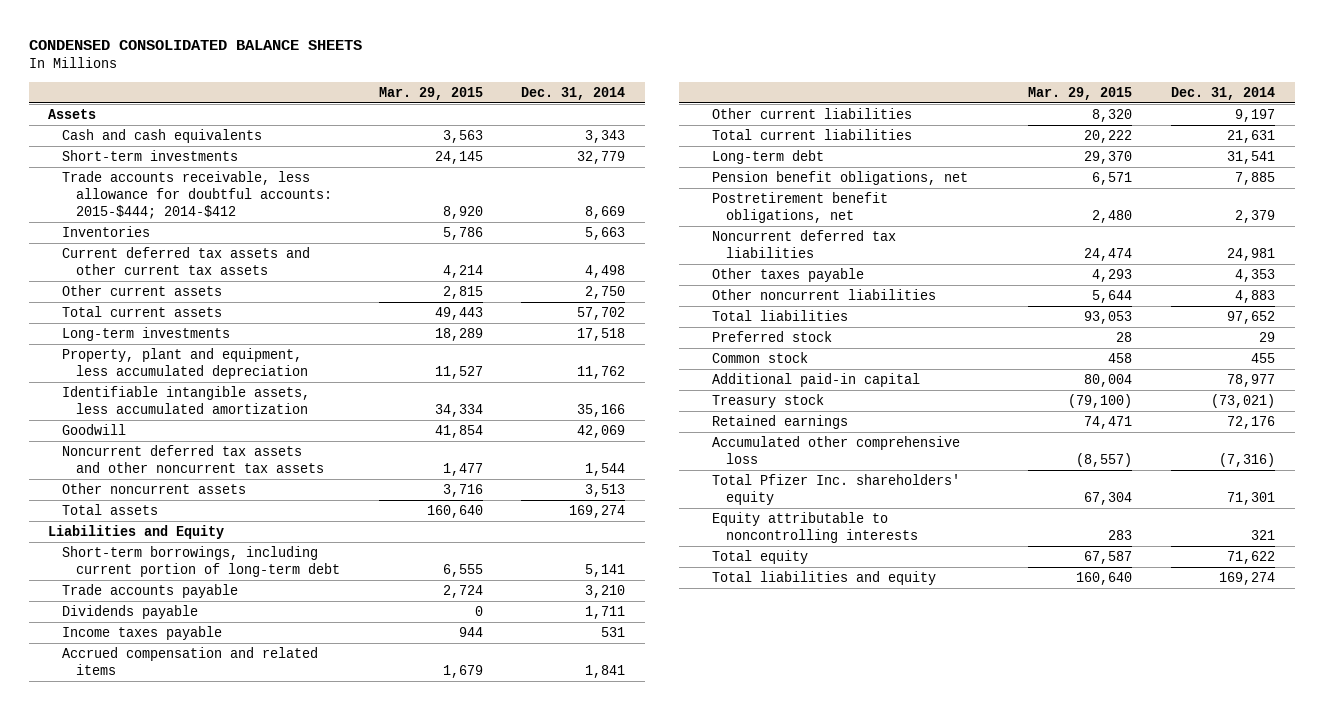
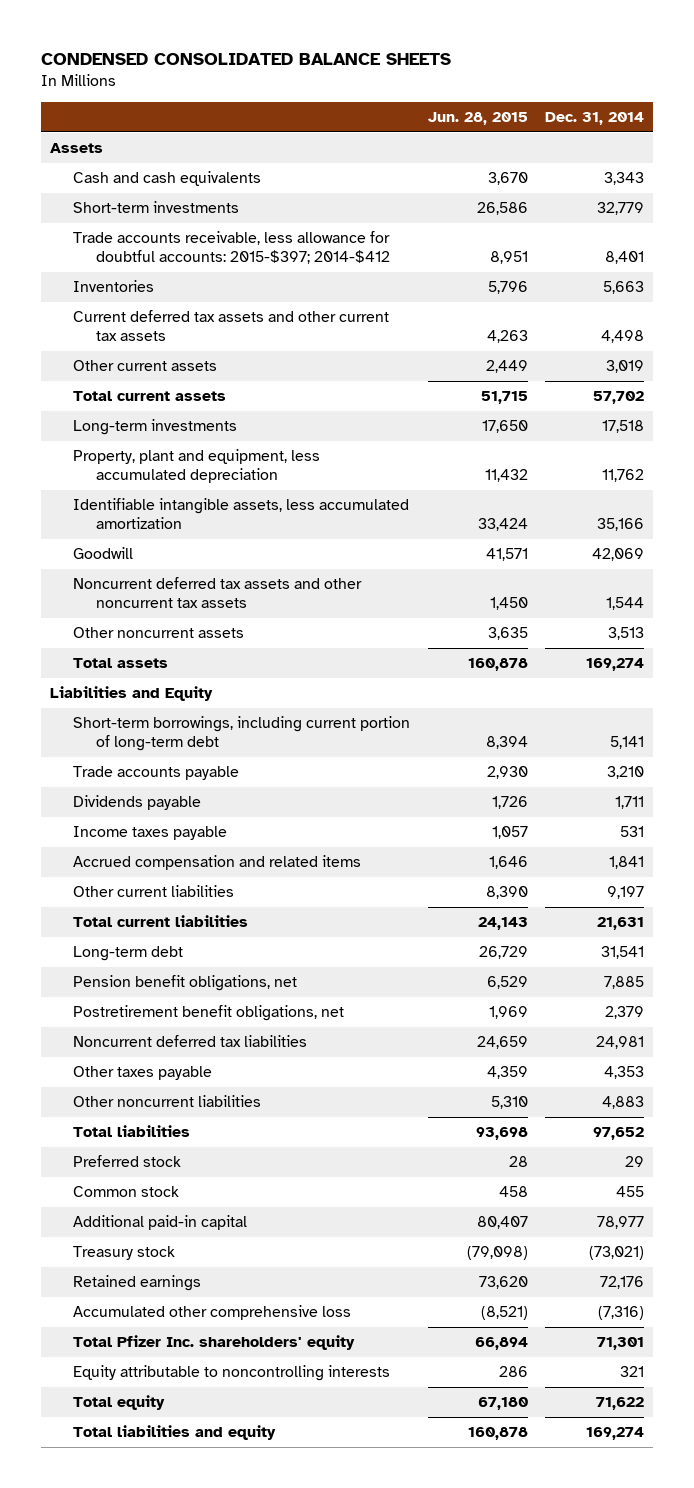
[378,86,483,100] Mar. 29, 2015 -> none
none -> [427,112,528,126] Jun. 28, 2015
[62,170,332,219] Trade accounts receivable, less allowance for doubtful accounts: 2015-$444; 2014-$412 -> [73,231,391,264] Trade accounts receivable, less allowance for doubtful accounts: 2015-$397; 2014-$412
[585,205,626,219] 8,669 -> [605,250,645,264] 8,401
[585,285,626,299] 2,750 -> [606,360,645,374] 3,019

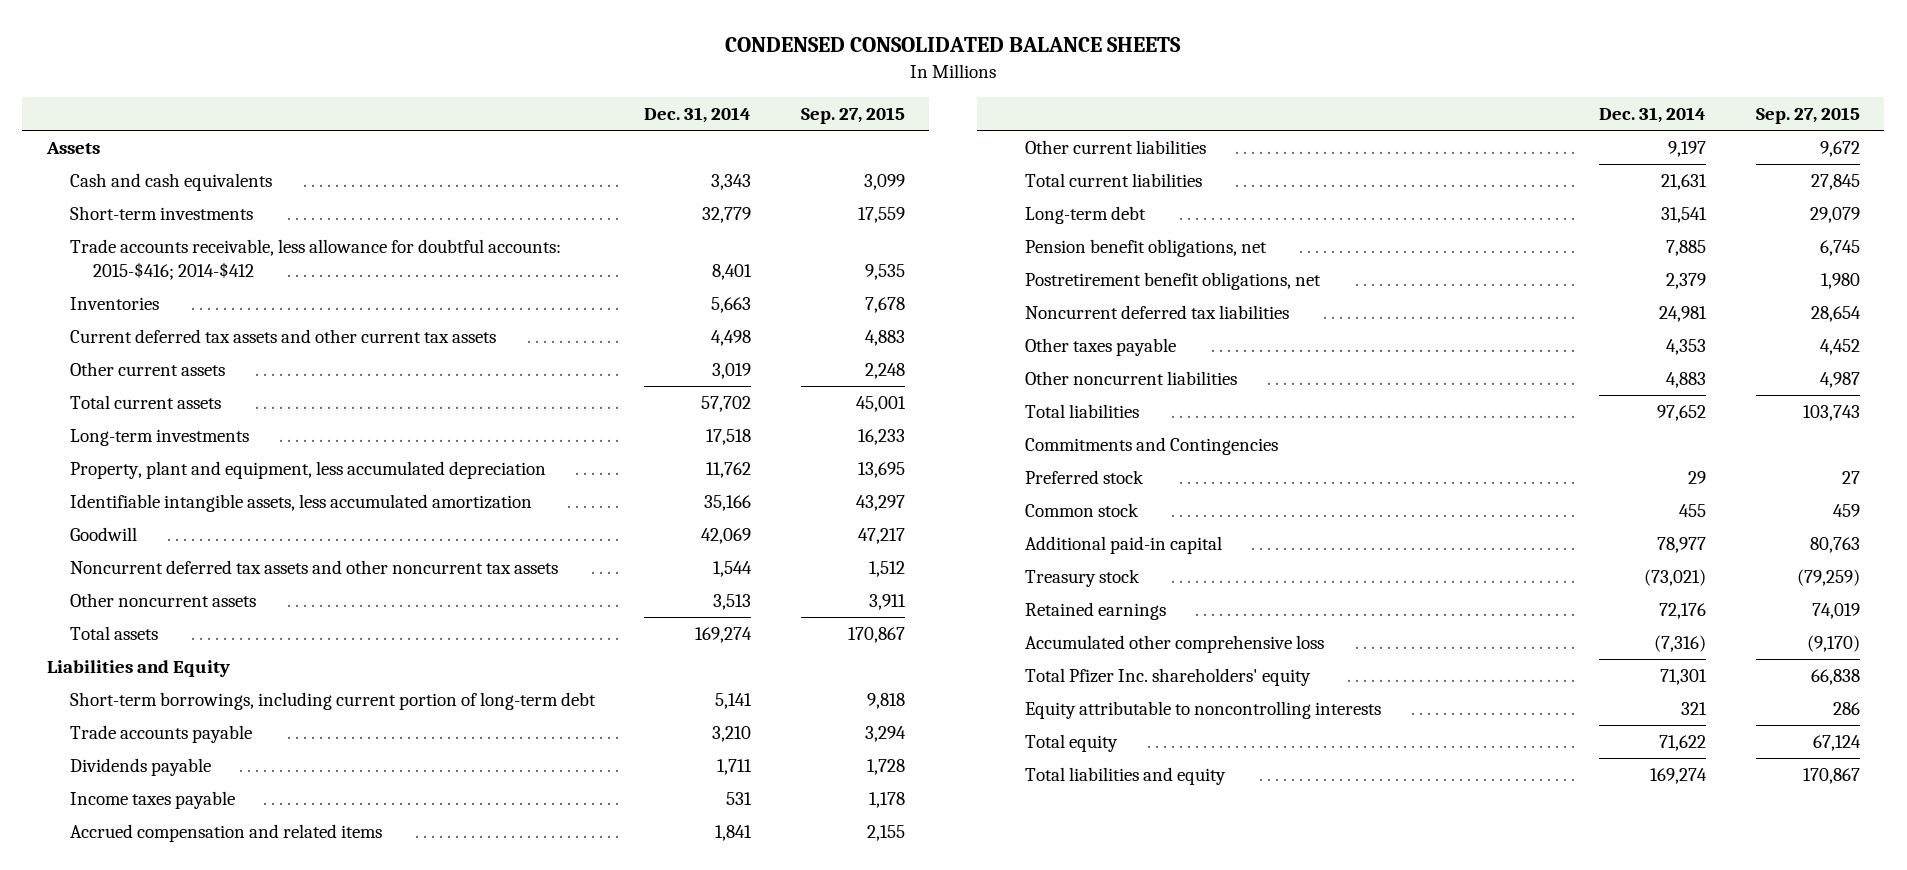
[427,112,528,126] Jun. 28, 2015 -> none
none -> [800,107,905,125] Sep. 27, 2015
[73,231,391,264] Trade accounts receivable, less allowance for doubtful accounts: 2015-$397; 2014-$412 -> [69,239,561,280] Trade accounts receivable, less allowance for doubtful accounts: 2015-$416; 2014-$412
none -> [1024,437,1278,456] Commitments and Contingencies

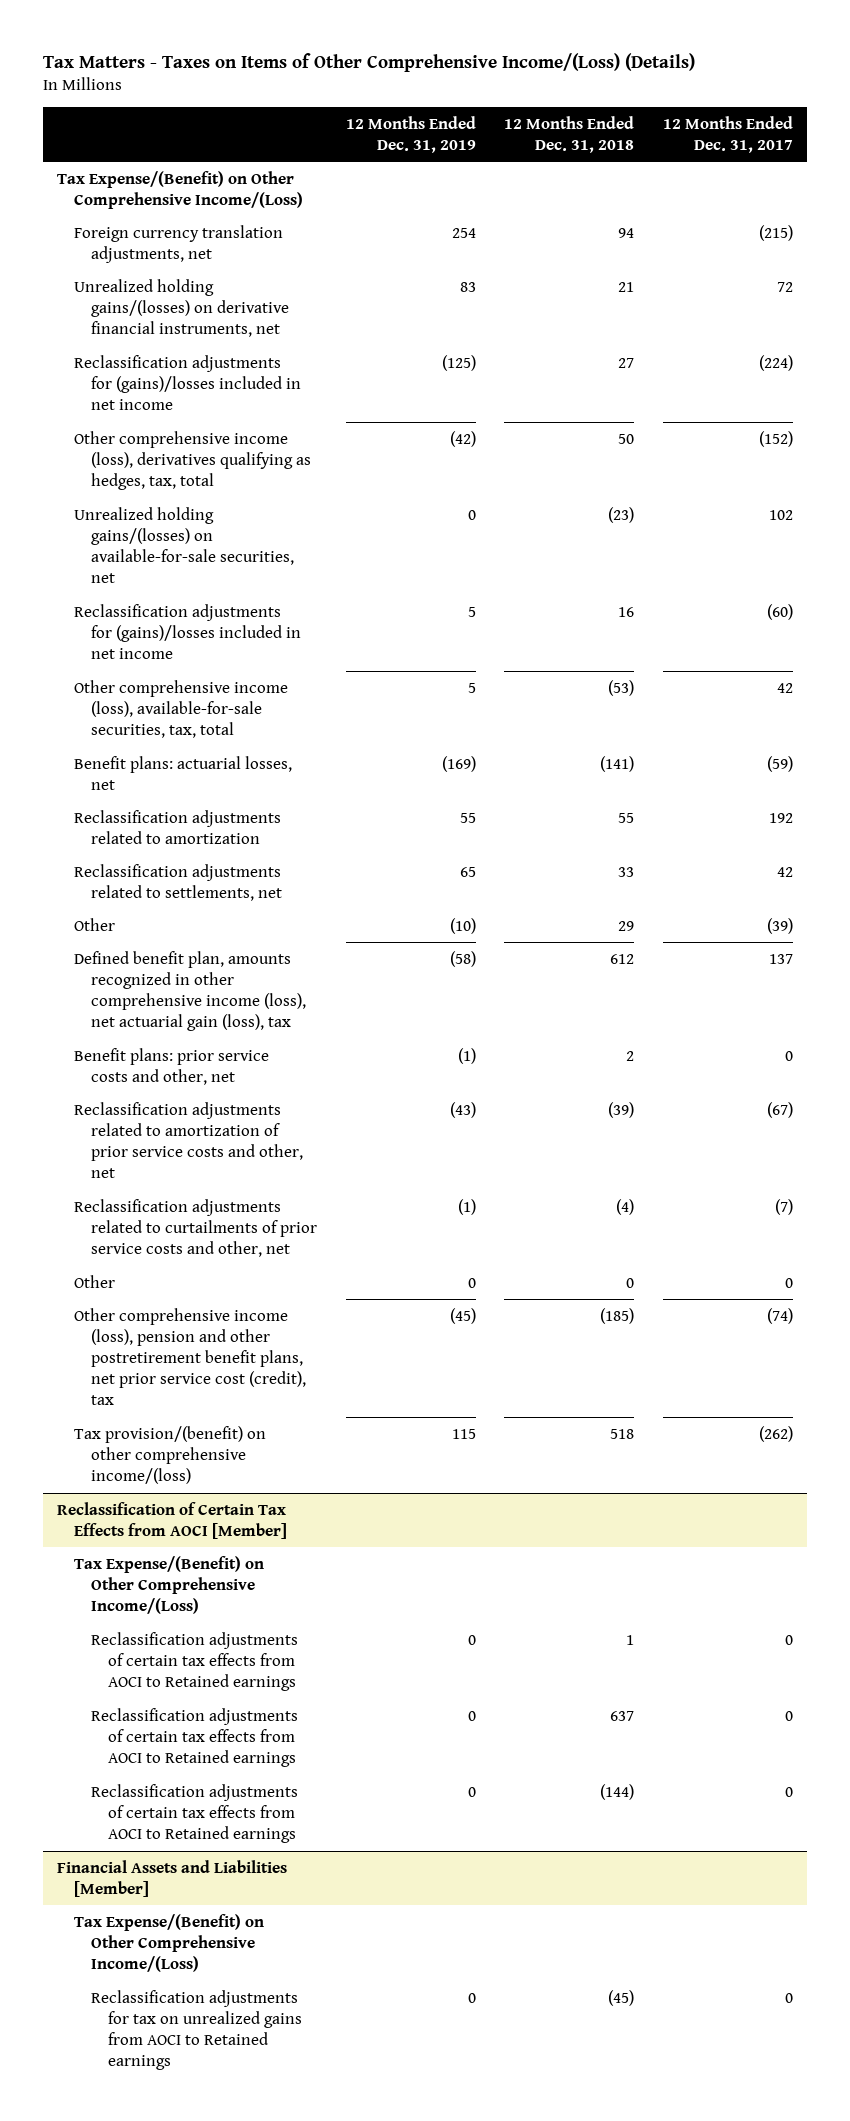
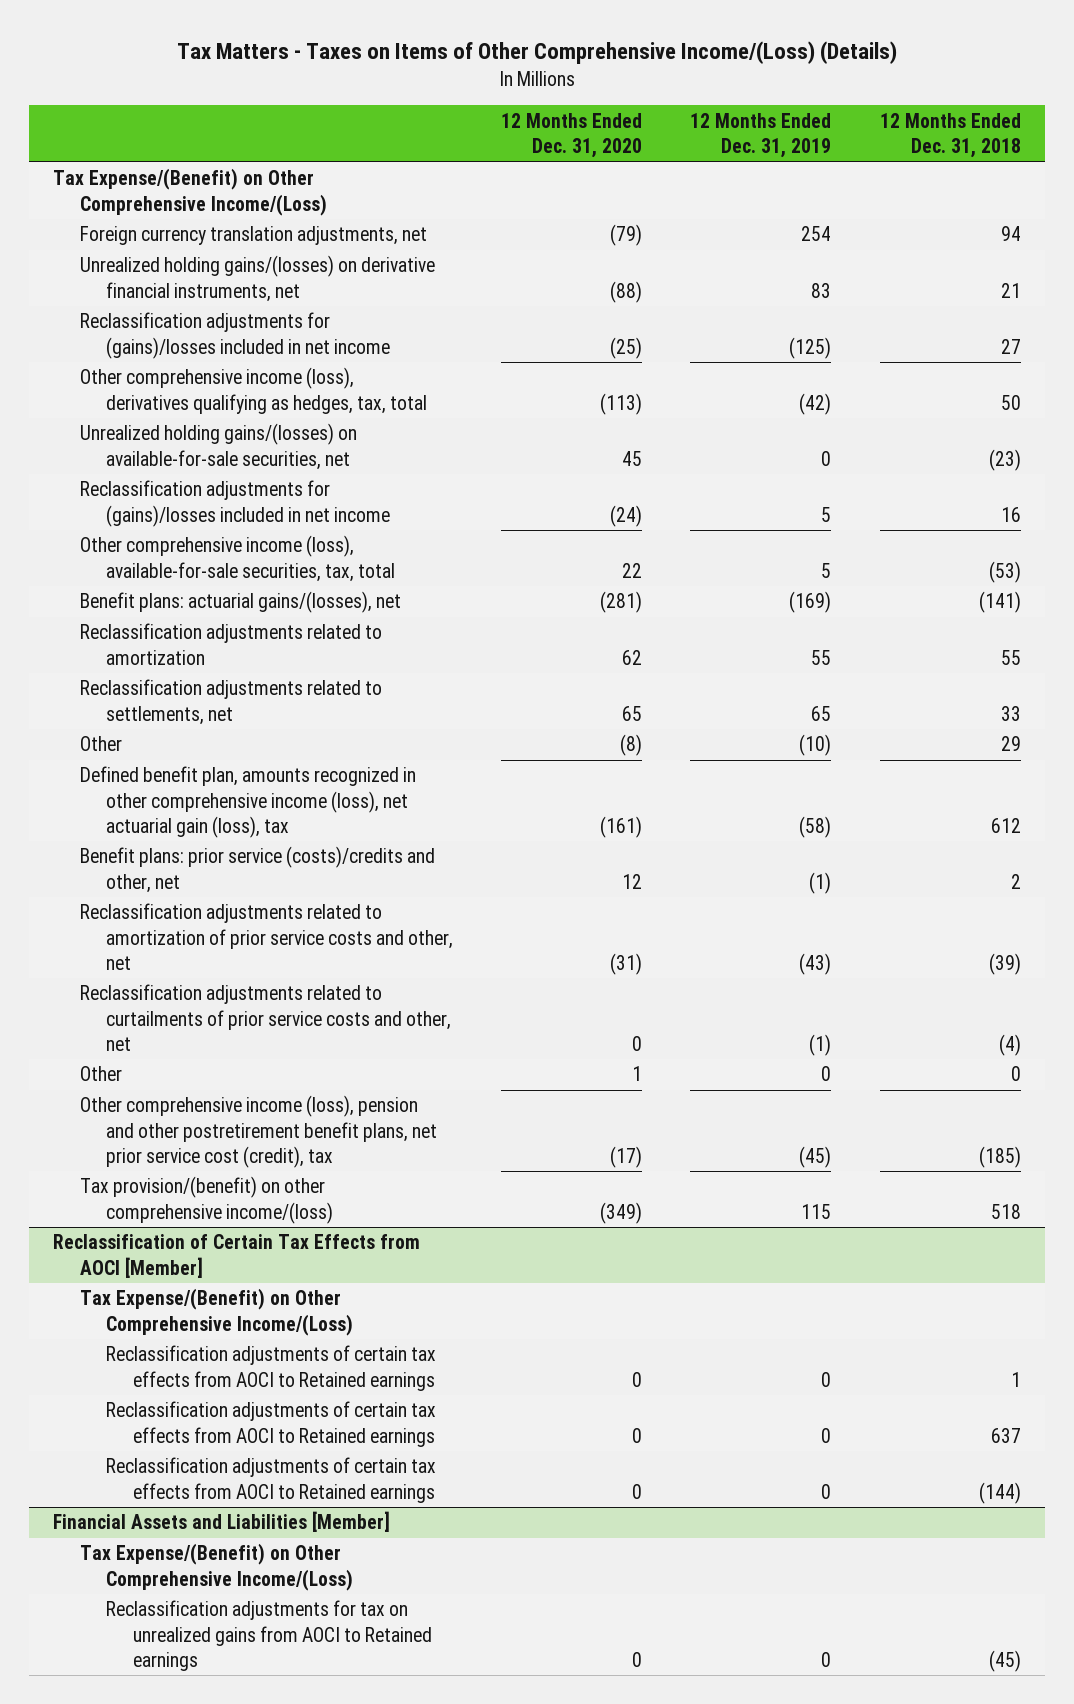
[662,115,793,153] 12 Months Ended Dec. 31, 2017 -> none
none -> [501,112,643,159] 12 Months Ended Dec. 31, 2020
[73,755,292,790] Benefit plans: actuarial losses, net -> [79,591,401,614] Benefit plans: actuarial gains/(losses), net
[73,1047,269,1085] Benefit plans: prior service costs and other, net -> [79,846,435,893] Benefit plans: prior service (costs)/credits and other, net

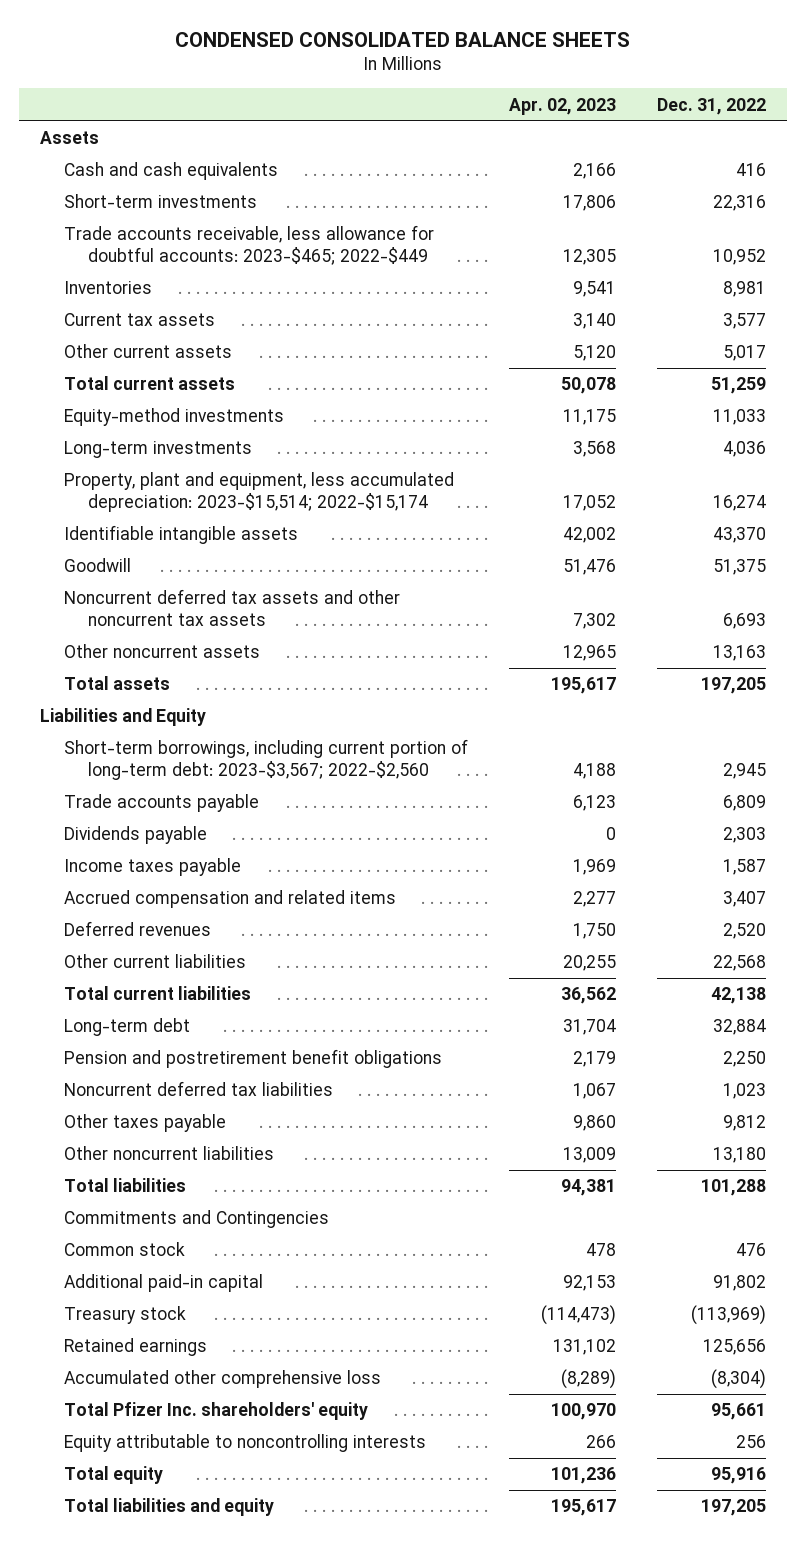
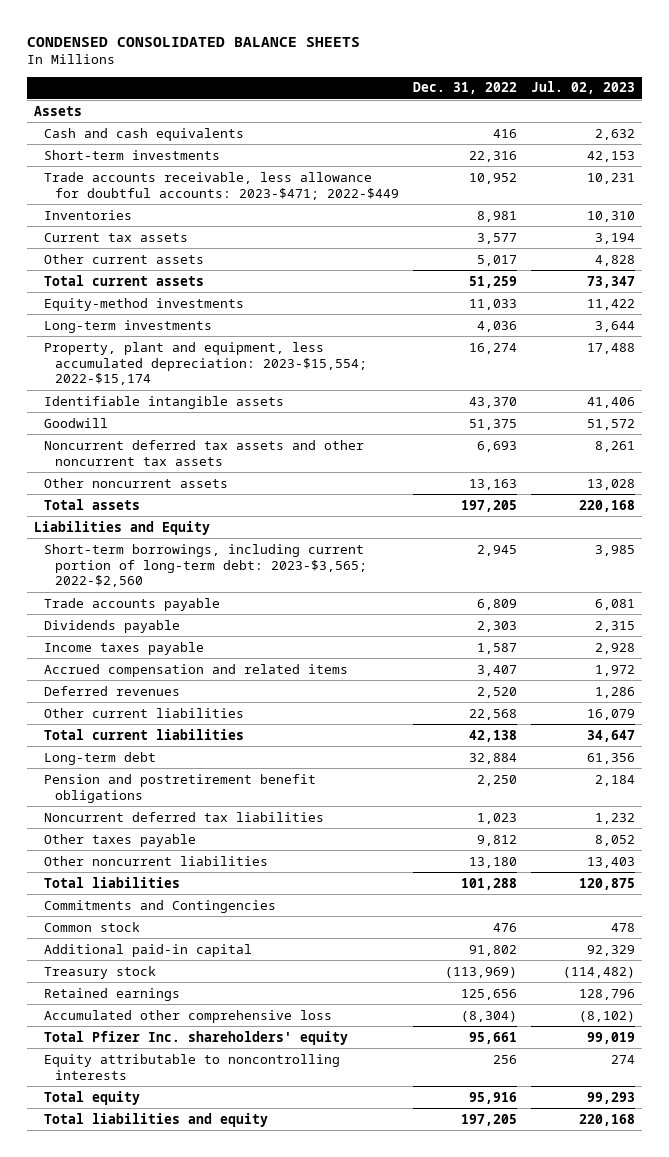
[508,97,616,115] Apr. 02, 2023 -> none
none -> [531,81,636,95] Jul. 02, 2023
[63,225,434,265] Trade accounts receivable, less allowance for doubtful accounts: 2023-$465; 2022-$449 -> [44,171,399,200] Trade accounts receivable, less allowance for doubtful accounts: 2023-$471; 2022-$449
[63,472,454,512] Property, plant and equipment, less accumulated depreciation: 2023-$15,514; 2022-$15,174 -> [44,341,367,386] Property, plant and equipment, less accumulated depreciation: 2023-$15,554; 2022-$15,174
[63,739,468,780] Short-term borrowings, including current portion of long-term debt: 2023-$3,567; 2022-$2,560 -> [44,543,367,588] Short-term borrowings, including current portion of long-term debt: 2023-$3,565; 2022-$2,560

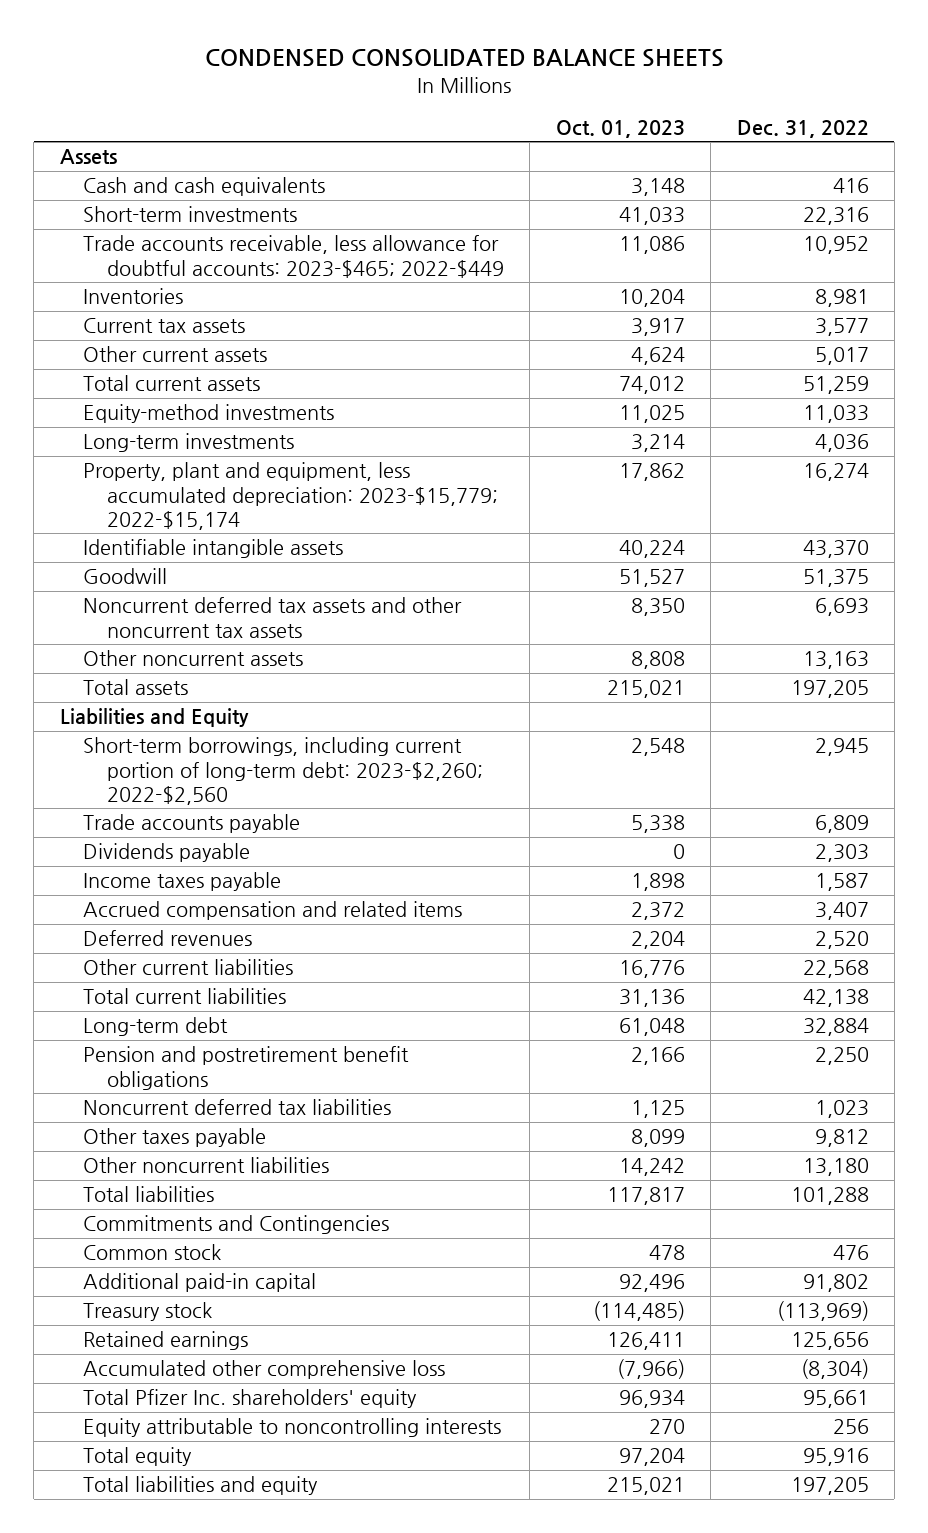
[531,81,636,95] Jul. 02, 2023 -> none
none -> [555,119,685,138] Oct. 01, 2023
[44,171,399,200] Trade accounts receivable, less allowance for doubtful accounts: 2023-$471; 2022-$449 -> [83,235,504,278] Trade accounts receivable, less allowance for doubtful accounts: 2023-$465; 2022-$449
[44,341,367,386] Property, plant and equipment, less accumulated depreciation: 2023-$15,554; 2022-$15,174 -> [83,462,498,530] Property, plant and equipment, less accumulated depreciation: 2023-$15,779; 2022-$15,174
[44,543,367,588] Short-term borrowings, including current portion of long-term debt: 2023-$3,565; 2022-$2,560 -> [83,737,483,805] Short-term borrowings, including current portion of long-term debt: 2023-$2,260; 2022-$2,560

